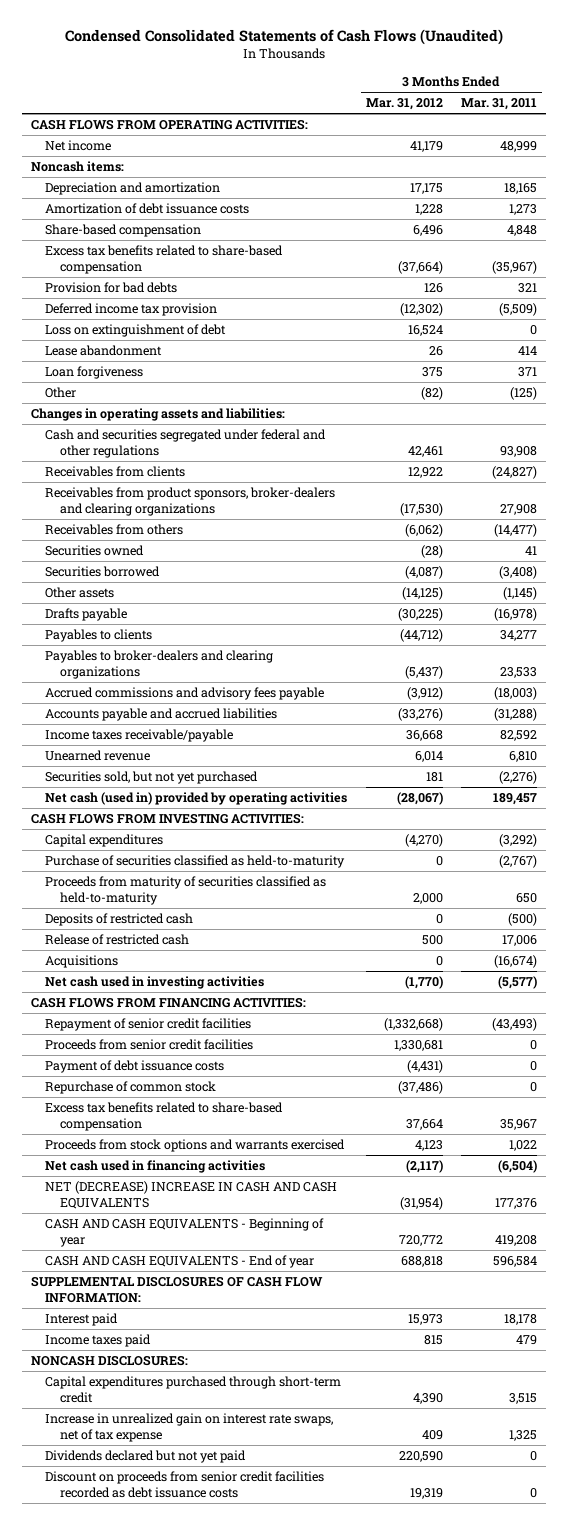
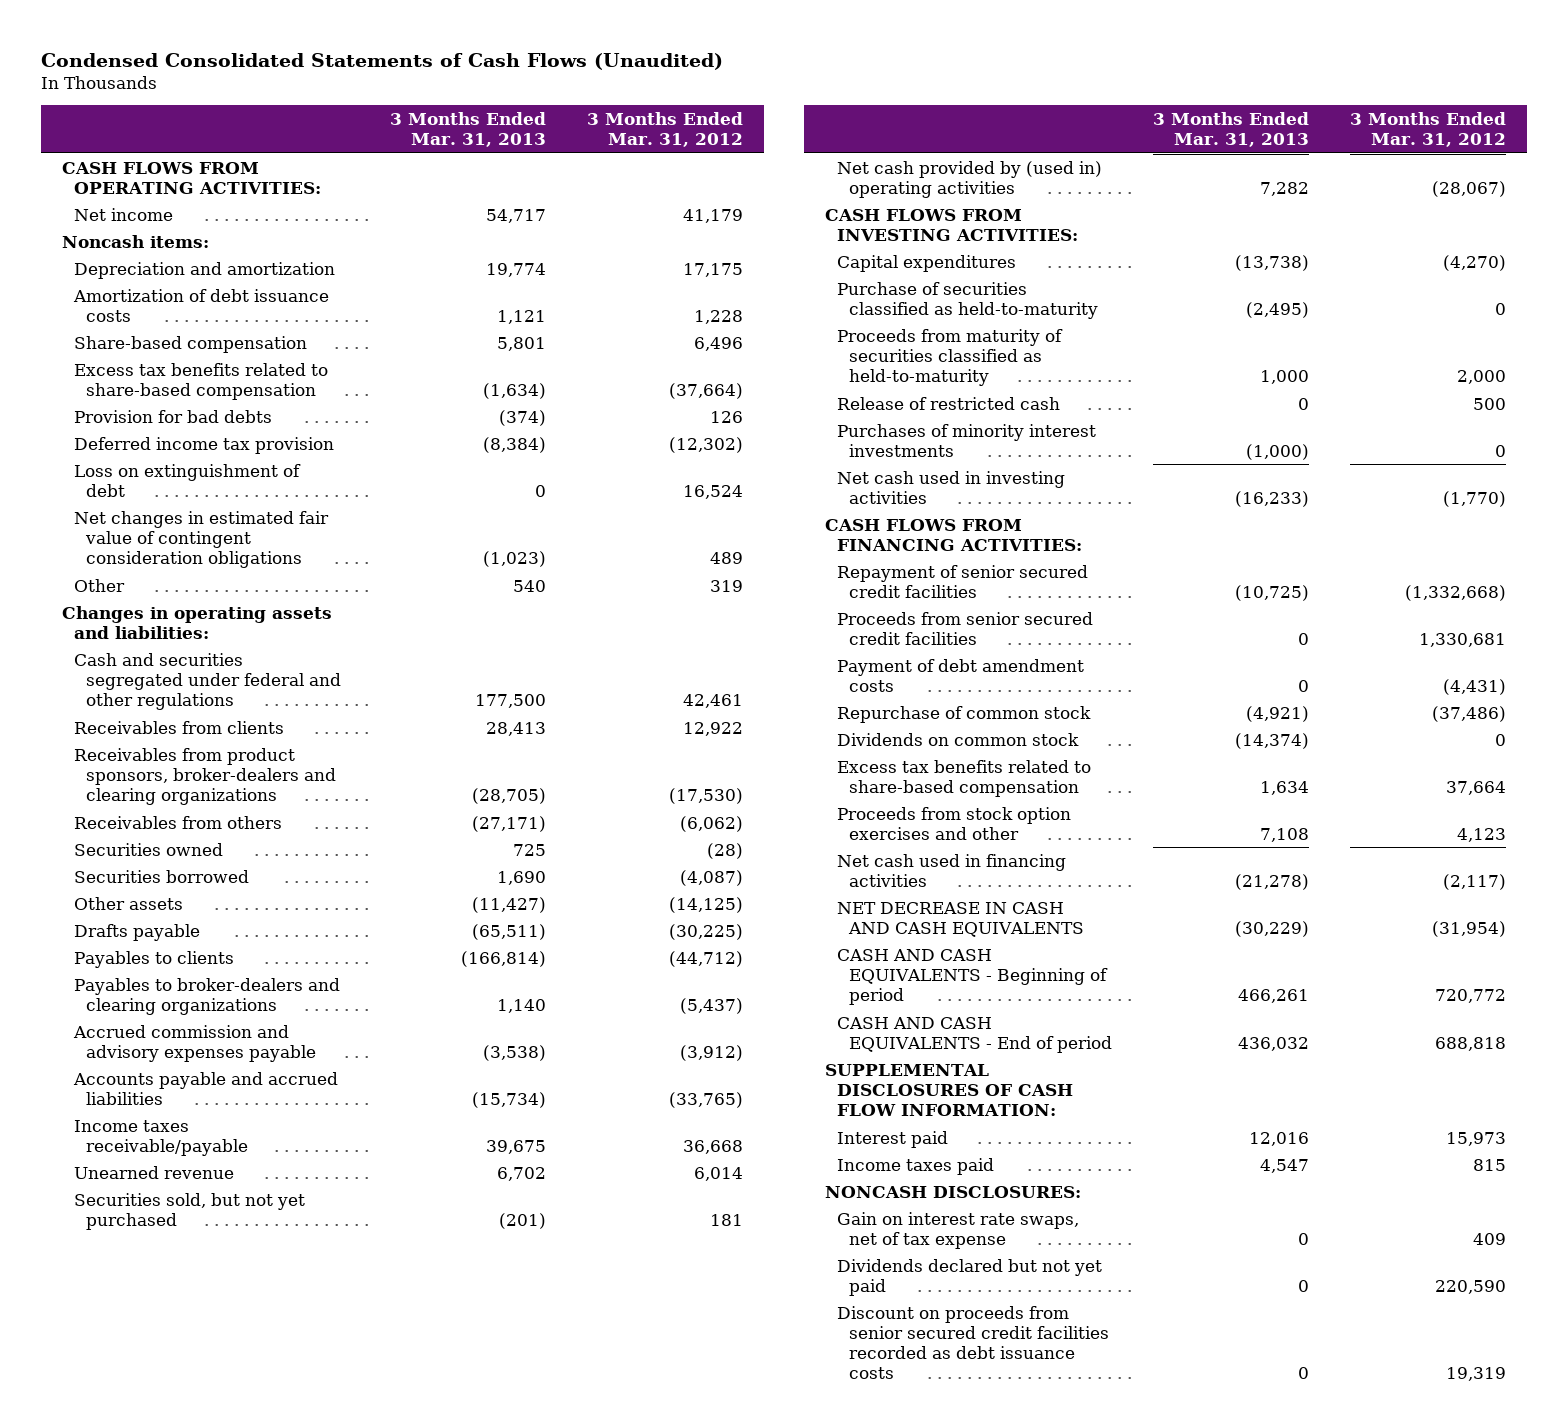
[460,98,537,111] Mar. 31, 2011 -> none
none -> [389,111,546,148] 3 Months Ended Mar. 31, 2013
[45,345,163,357] Lease abandonment -> none
[45,366,144,380] Loan forgiveness -> none
none -> [73,510,329,569] Net changes in estimated fair value of contingent consideration obligations
[420,387,443,401] (82) -> [710,579,744,592] 319
[45,687,325,701] Accrued commissions and advisory fees payable -> [72,1024,316,1062] Accrued commission and advisory expenses payable
[397,708,443,722] (33,276) -> [669,1091,744,1108] (33,765)
[45,792,348,806] Net cash (used in) provided by operating activities -> [836,160,1102,198] Net cash provided by (used in) operating activities
[45,913,194,927] Deposits of restricted cash -> none
[45,955,119,969] Acquisitions -> none
none -> [836,423,1096,457] Purchases of minority interest investments
[45,1018,252,1032] Repayment of senior credit facilities -> [836,564,1088,598] Repayment of senior secured credit facilities
[45,1039,254,1051] Proceeds from senior credit facilities -> [836,611,1093,645] Proceeds from senior secured credit facilities
[45,1060,225,1074] Payment of debt issuance costs -> [836,658,1084,692] Payment of debt amendment costs
none -> [836,732,1079,746] Dividends on common stock
[45,1139,346,1153] Proceeds from stock options and warrants exercised -> [836,806,1071,840] Proceeds from stock option exercises and other
[45,1181,338,1210] NET (DECREASE) INCREASE IN CASH AND CASH EQUIVALENTS -> [836,901,1084,937] NET DECREASE IN CASH AND CASH EQUIVALENTS
[45,1218,325,1248] CASH AND CASH EQUIVALENTS - Beginning of year -> [836,948,1108,1006] CASH AND CASH EQUIVALENTS - Beginning of period
[45,1255,315,1269] CASH AND CASH EQUIVALENTS - End of year -> [836,1016,1112,1053] CASH AND CASH EQUIVALENTS - End of period
[45,1376,342,1404] Capital expenditures purchased through short-term credit -> none
[45,1413,334,1443] Increase in unrealized gain on interest rate swaps, net of tax expense -> [836,1211,1079,1249] Gain on interest rate swaps, net of tax expense
[45,1471,325,1499] Discount on proceeds from senior credit facilities recorded as debt issuance costs -> [836,1305,1109,1380] Discount on proceeds from senior secured credit facilities recorded as debt issuance costs

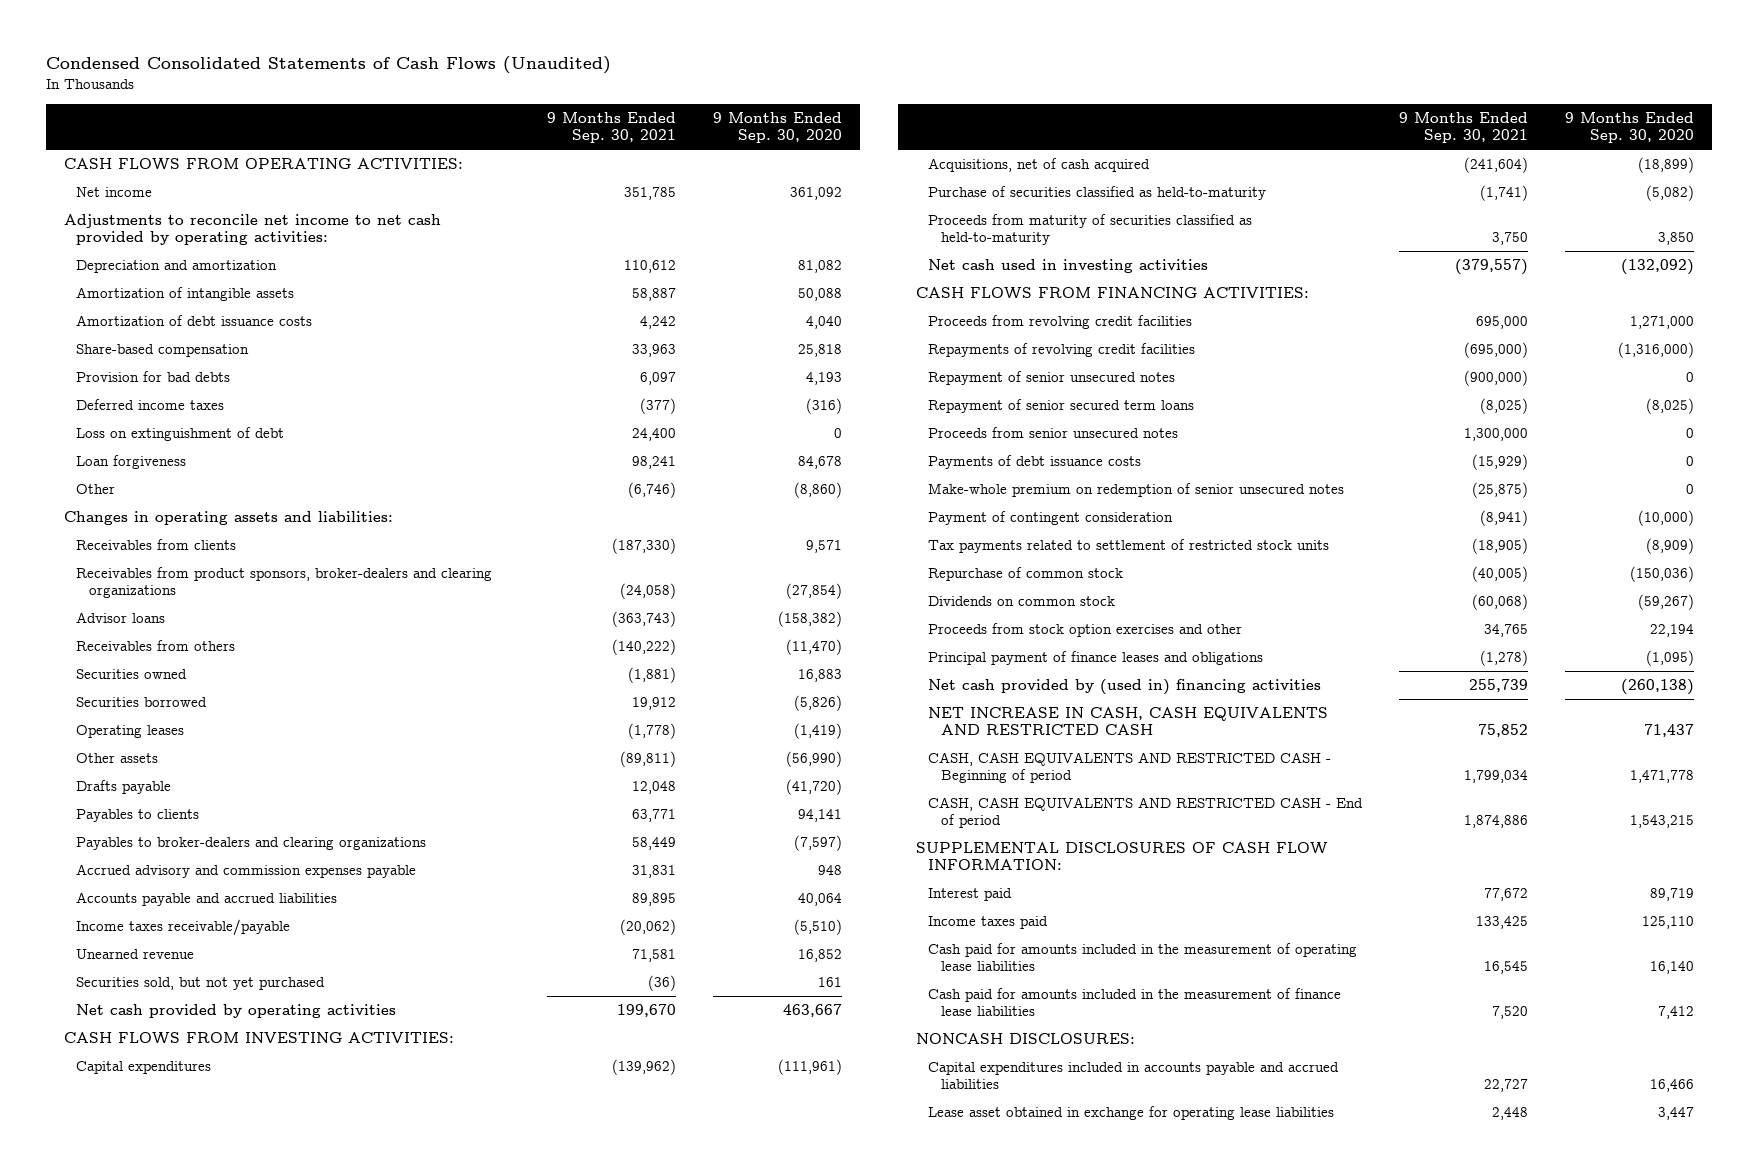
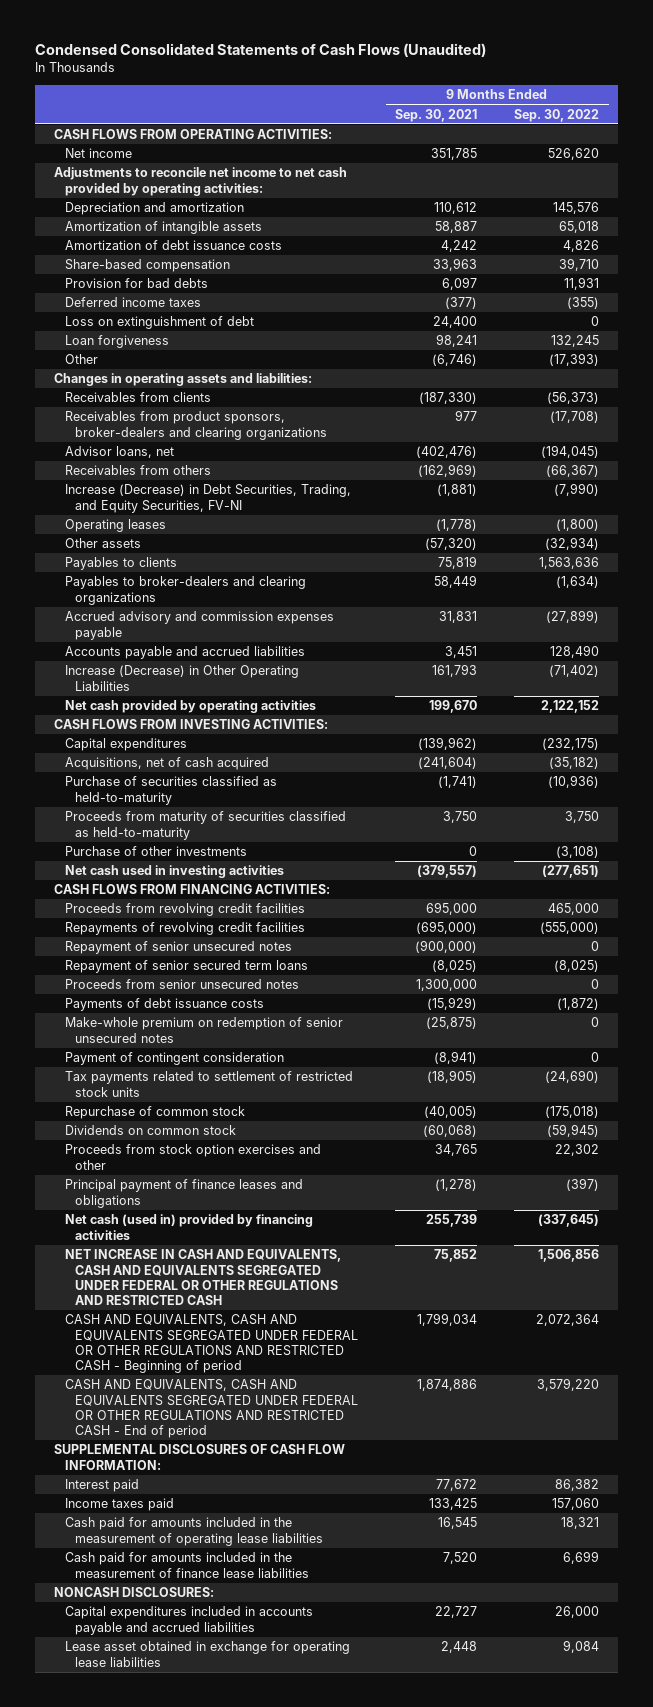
[712,112,842,144] 9 Months Ended Sep. 30, 2020 -> none
none -> [514,108,600,122] Sep. 30, 2022
[76,697,208,708] Securities borrowed -> none
[620,583,677,600] (24,058) -> [455,410,478,422] 977
[76,612,166,624] Advisor loans -> [64,446,174,459] Advisor loans, net
[612,611,677,628] (363,743) -> [416,446,478,459] (402,476)
[612,639,677,656] (140,222) -> [418,464,478,478] (162,969)
[76,669,188,680] Securities owned -> [64,484,351,513] Increase (Decrease) in Debt Securities, Trading, and Equity Securities, FV-NI
[76,780,172,795] Drafts payable -> none
[620,751,677,768] (89,811) -> [425,538,478,551] (57,320)
[632,809,677,823] 63,771 -> [438,556,478,570] 75,819
[76,919,291,937] Income taxes receivable/payable -> none
[76,949,195,960] Unearned revenue -> none
[76,977,326,991] Securities sold, but not yet purchased -> none
[632,893,677,907] 89,895 -> [445,646,478,659] 3,451
none -> [64,665,299,691] Increase (Decrease) in Other Operating Liabilities
none -> [64,846,247,857] Purchase of other investments
[928,679,1322,696] Net cash provided by (used in) financing activities -> [64,1214,313,1240] Net cash (used in) provided by financing activities
[928,707,1329,736] NET INCREASE IN CASH, CASH EQUIVALENTS AND RESTRICTED CASH -> [64,1249,341,1305] NET INCREASE IN CASH AND EQUIVALENTS, CASH AND EQUIVALENTS SEGREGATED UNDER FEDERAL OR OTHER REGULATIONS AND RESTRICTED CASH
[928,752,1332,784] CASH, CASH EQUIVALENTS AND RESTRICTED CASH - Beginning of period -> [64,1314,359,1373] CASH AND EQUIVALENTS, CASH AND EQUIVALENTS SEGREGATED UNDER FEDERAL OR OTHER REGULATIONS AND RESTRICTED CASH - Beginning of period
[928,797,1364,829] CASH, CASH EQUIVALENTS AND RESTRICTED CASH - End of period -> [64,1379,359,1438] CASH AND EQUIVALENTS, CASH AND EQUIVALENTS SEGREGATED UNDER FEDERAL OR OTHER REGULATIONS AND RESTRICTED CASH - End of period

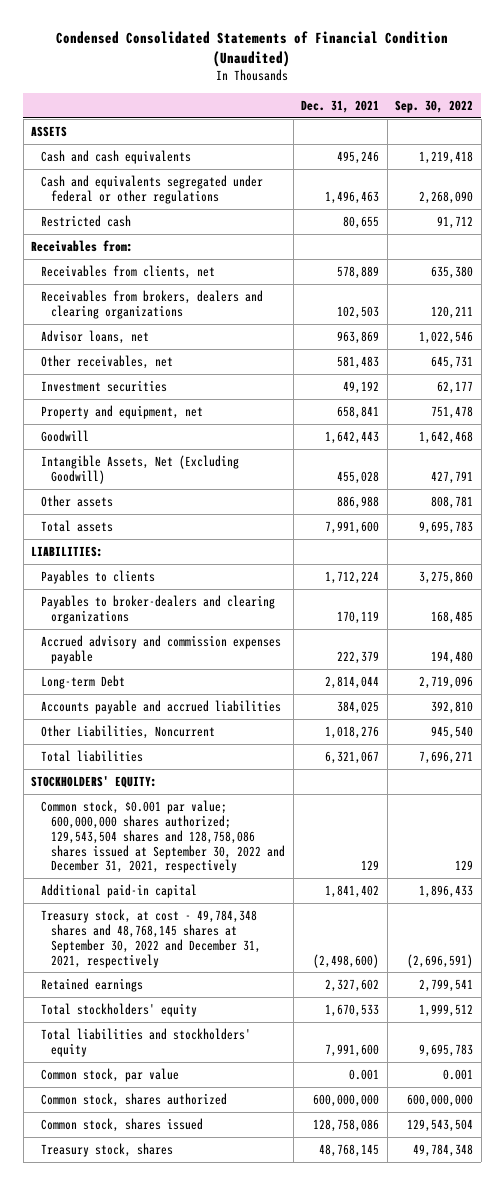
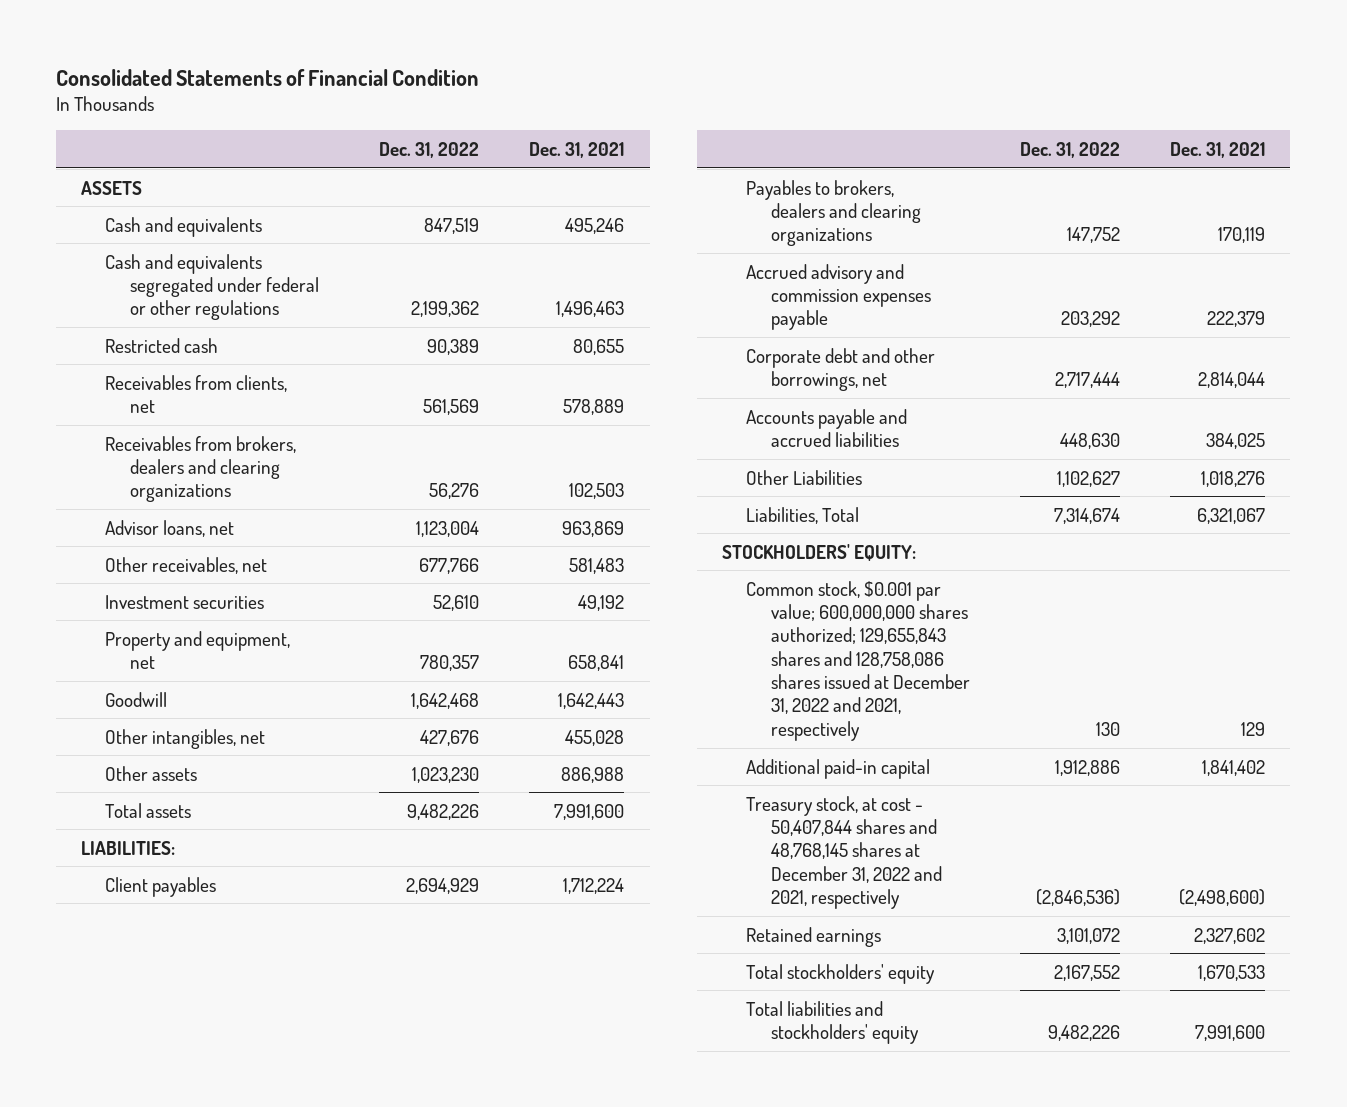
[56,31,449,67] Condensed Consolidated Statements of Financial Condition (Unaudited) -> [56,68,480,86] Consolidated Statements of Financial Condition
[395,99,474,113] Sep. 30, 2022 -> none
none -> [379,141,480,158] Dec. 31, 2022
[41,149,192,164] Cash and cash equivalents -> [105,216,263,237] Cash and equivalents
[31,239,134,252] Receivables from: -> none
[41,454,240,484] Intangible Assets, Net (Excluding Goodwill) -> [105,728,266,749] Other intangibles, net
[41,569,156,584] Payables to clients -> [105,876,217,897] Client payables
[41,594,276,624] Payables to broker-dealers and clearing organizations -> [746,179,921,247] Payables to brokers, dealers and clearing organizations
[41,674,126,689] Long-term Debt -> [746,347,936,392] Corporate debt and other borrowings, net
[41,724,216,739] Other Liabilities, Noncurrent -> [746,469,863,485] Other Liabilities
[41,749,144,762] Total liabilities -> [746,506,860,524] Liabilities, Total
[41,799,286,874] Common stock, $0.001 par value; 600,000,000 shares authorized; 129,543,504 shares and 128,758,086 shares issued at September 30, 2022 and December 31, 2021, respectively -> [746,580,970,741] Common stock, $0.001 par value; 600,000,000 shares authorized; 129,655,843 shares and 128,758,086 shares issued at December 31, 2022 and 2021, respectively
[41,908,262,968] Treasury stock, at cost - 49,784,348 shares and 48,768,145 shares at September 30, 2022 and December 31, 2021, respectively -> [746,795,942,910] Treasury stock, at cost - 50,407,844 shares and 48,768,145 shares at December 31, 2022 and 2021, respectively
[41,1067,180,1082] Common stock, par value -> none
[41,1092,228,1107] Common stock, shares authorized -> none
[41,1117,204,1132] Common stock, shares issued -> none
[41,1142,174,1157] Treasury stock, shares -> none

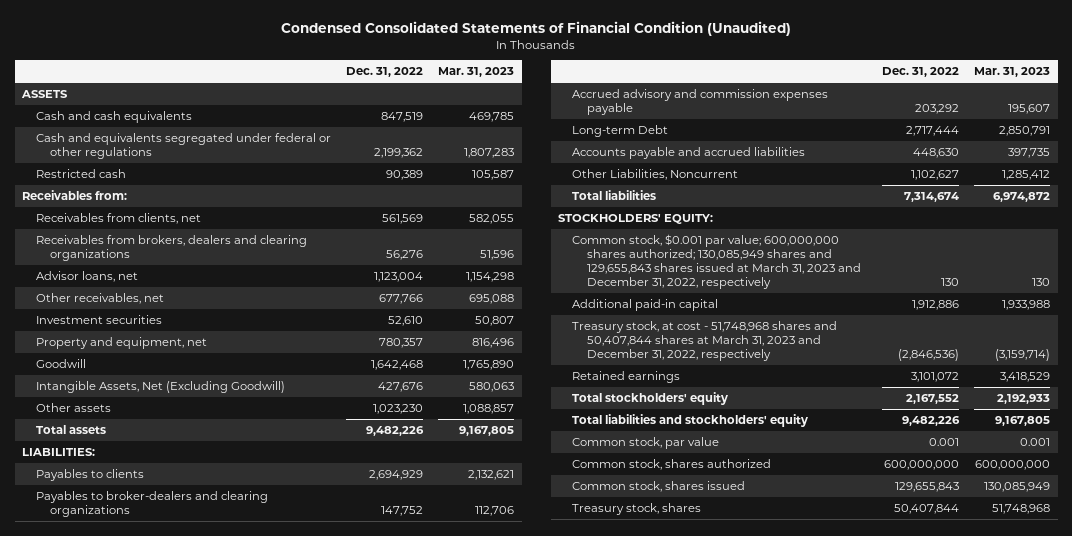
[56,68,480,86] Consolidated Statements of Financial Condition -> [281,20,792,36] Condensed Consolidated Statements of Financial Condition (Unaudited)
[529,141,625,158] Dec. 31, 2021 -> none
none -> [438,67,515,78] Mar. 31, 2023
[105,216,263,237] Cash and equivalents -> [36,111,193,124] Cash and cash equivalents
none -> [22,190,128,201] Receivables from:
[105,728,266,749] Other intangibles, net -> [36,381,286,394] Intangible Assets, Net (Excluding Goodwill)
[105,876,217,897] Client payables -> [36,469,145,482] Payables to clients
[746,179,921,247] Payables to brokers, dealers and clearing organizations -> [36,491,269,517] Payables to broker-dealers and clearing organizations
[746,347,936,392] Corporate debt and other borrowings, net -> [572,125,669,138] Long-term Debt
[746,469,863,485] Other Liabilities -> [572,169,739,181] Other Liabilities, Noncurrent
[746,506,860,524] Liabilities, Total -> [572,190,657,201] Total liabilities
[746,580,970,741] Common stock, $0.001 par value; 600,000,000 shares authorized; 129,655,843 shares and 128,758,086 shares issued at December 31, 2022 and 2021, respectively -> [572,234,861,289] Common stock, $0.001 par value; 600,000,000 shares authorized; 130,085,949 shares and 129,655,843 shares issued at March 31, 2023 and December 31, 2022, respectively
[746,795,942,910] Treasury stock, at cost - 50,407,844 shares and 48,768,145 shares at December 31, 2022 and 2021, respectively -> [572,321,838,361] Treasury stock, at cost - 51,748,968 shares and 50,407,844 shares at March 31, 2023 and December 31, 2022, respectively
none -> [572,437,720,450] Common stock, par value
none -> [572,459,772,471] Common stock, shares authorized
none -> [572,481,746,493] Common stock, shares issued
none -> [572,503,702,516] Treasury stock, shares

